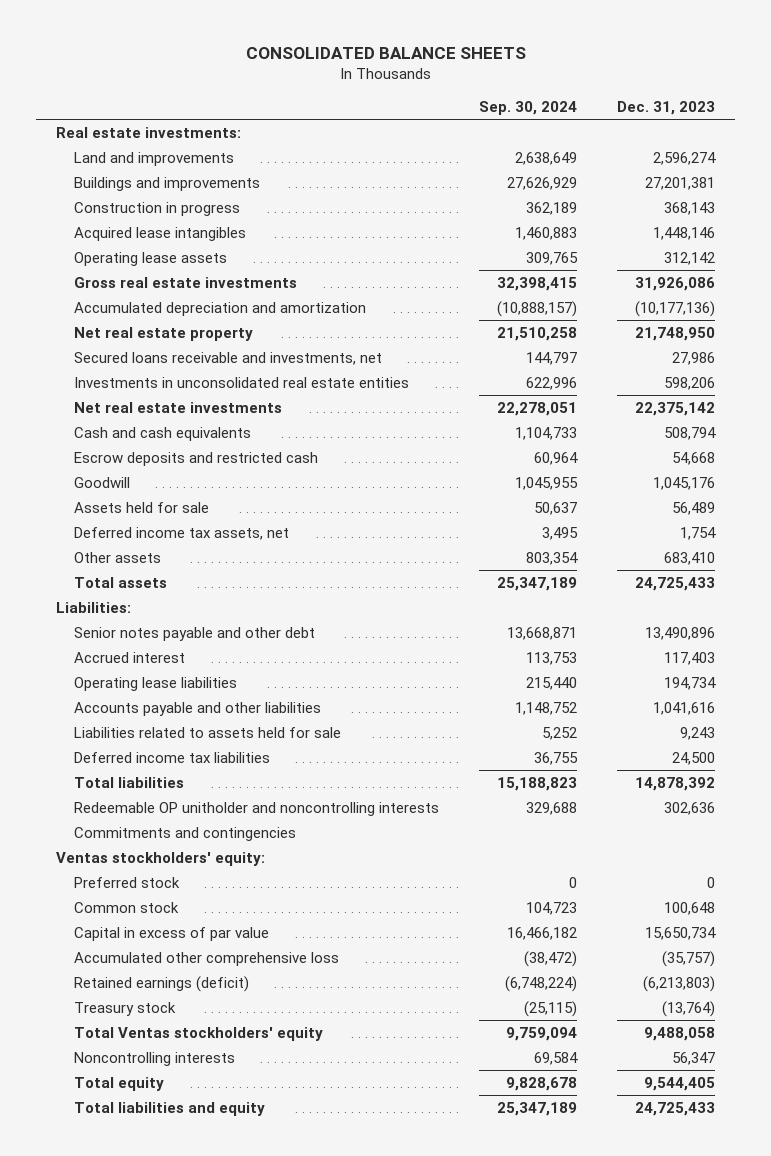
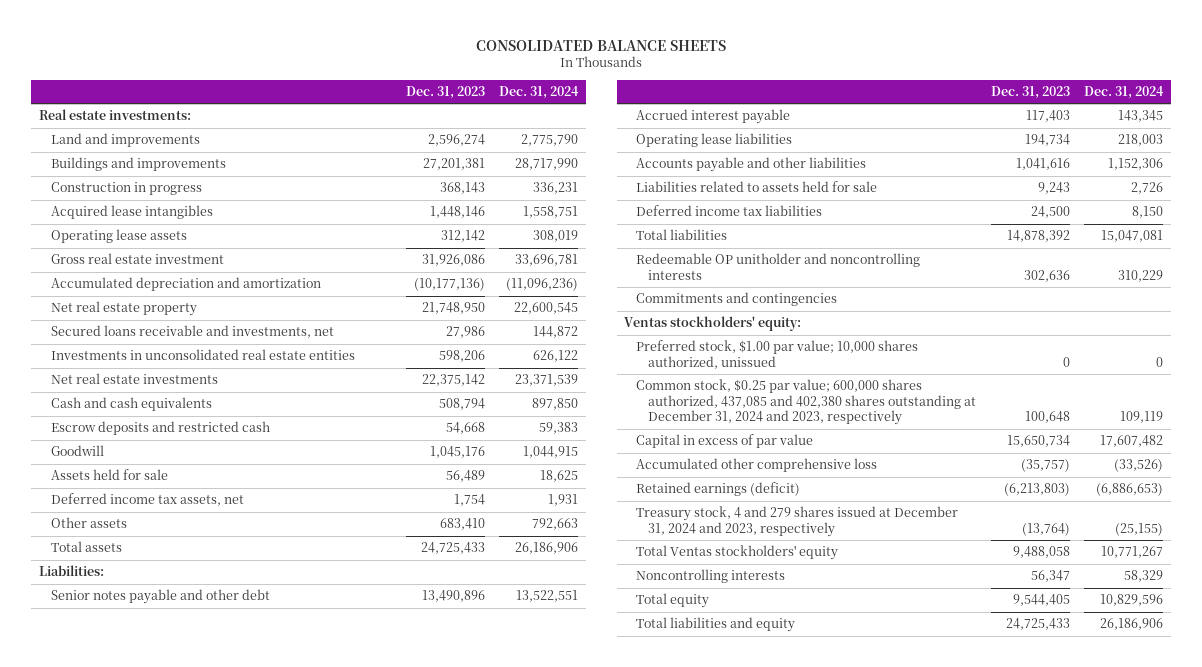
[479,101,578,116] Sep. 30, 2024 -> none
none -> [499,85,580,99] Dec. 31, 2024
[74,276,298,288] Gross real estate investments -> [50,253,224,265] Gross real estate investment
[74,651,186,663] Accrued interest -> [636,109,791,125] Accrued interest payable
[74,876,181,888] Preferred stock -> [636,340,919,369] Preferred stock, $1.00 par value; 10,000 shares authorized, unissued
[74,901,180,913] Common stock -> [636,379,977,426] Common stock, $0.25 par value; 600,000 shares authorized, 437,085 and 402,380 shares outstanding at December 31, 2024 and 2023, respectively
[74,1001,177,1016] Treasury stock -> [636,506,959,537] Treasury stock, 4 and 279 shares issued at December 31, 2024 and 2023, respectively

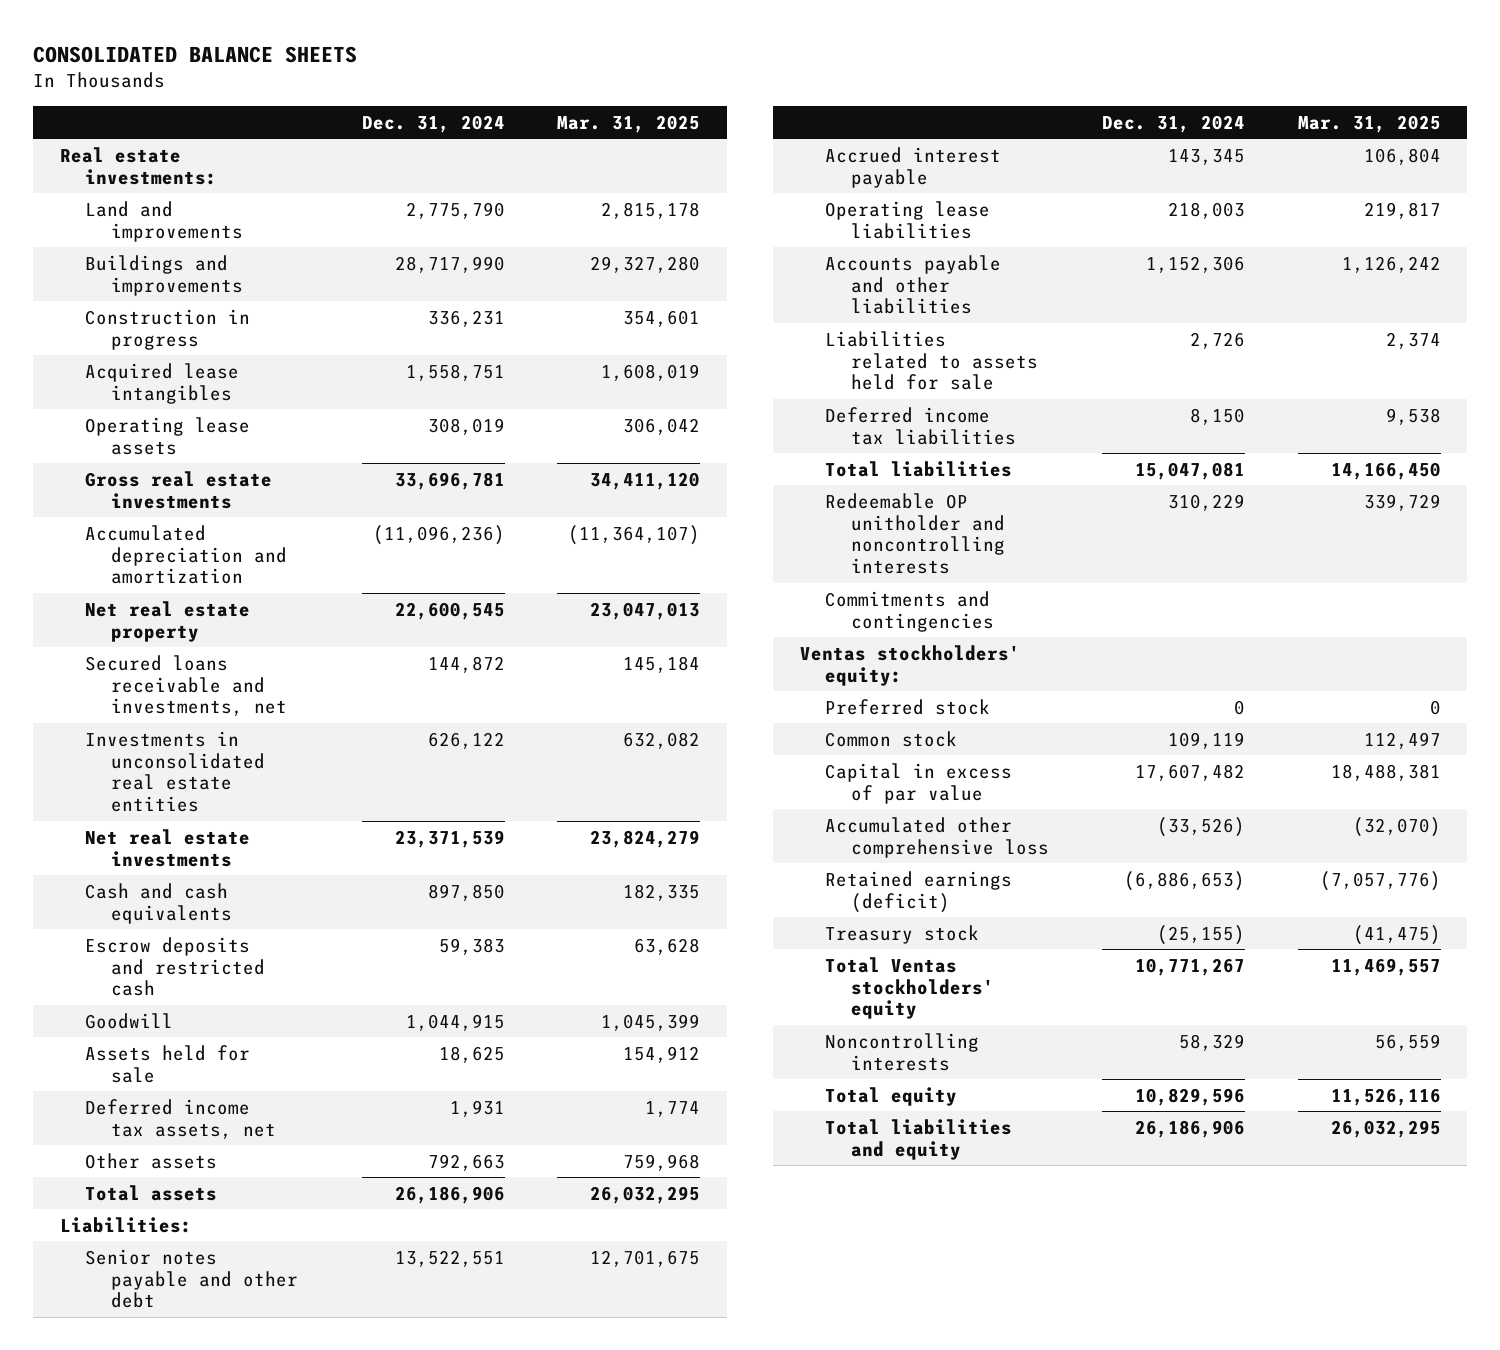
[405,85,485,99] Dec. 31, 2023 -> none
none -> [557,114,701,133] Mar. 31, 2025
[50,253,224,265] Gross real estate investment -> [85,470,273,509] Gross real estate investments
[636,340,919,369] Preferred stock, $1.00 par value; 10,000 shares authorized, unissued -> [825,698,991,715] Preferred stock
[636,379,977,426] Common stock, $0.25 par value; 600,000 shares authorized, 437,085 and 402,380 shares outstanding at December 31, 2024 and 2023, respectively -> [825,730,958,747] Common stock
[636,506,959,537] Treasury stock, 4 and 279 shares issued at December 31, 2024 and 2023, respectively -> [825,924,980,944] Treasury stock

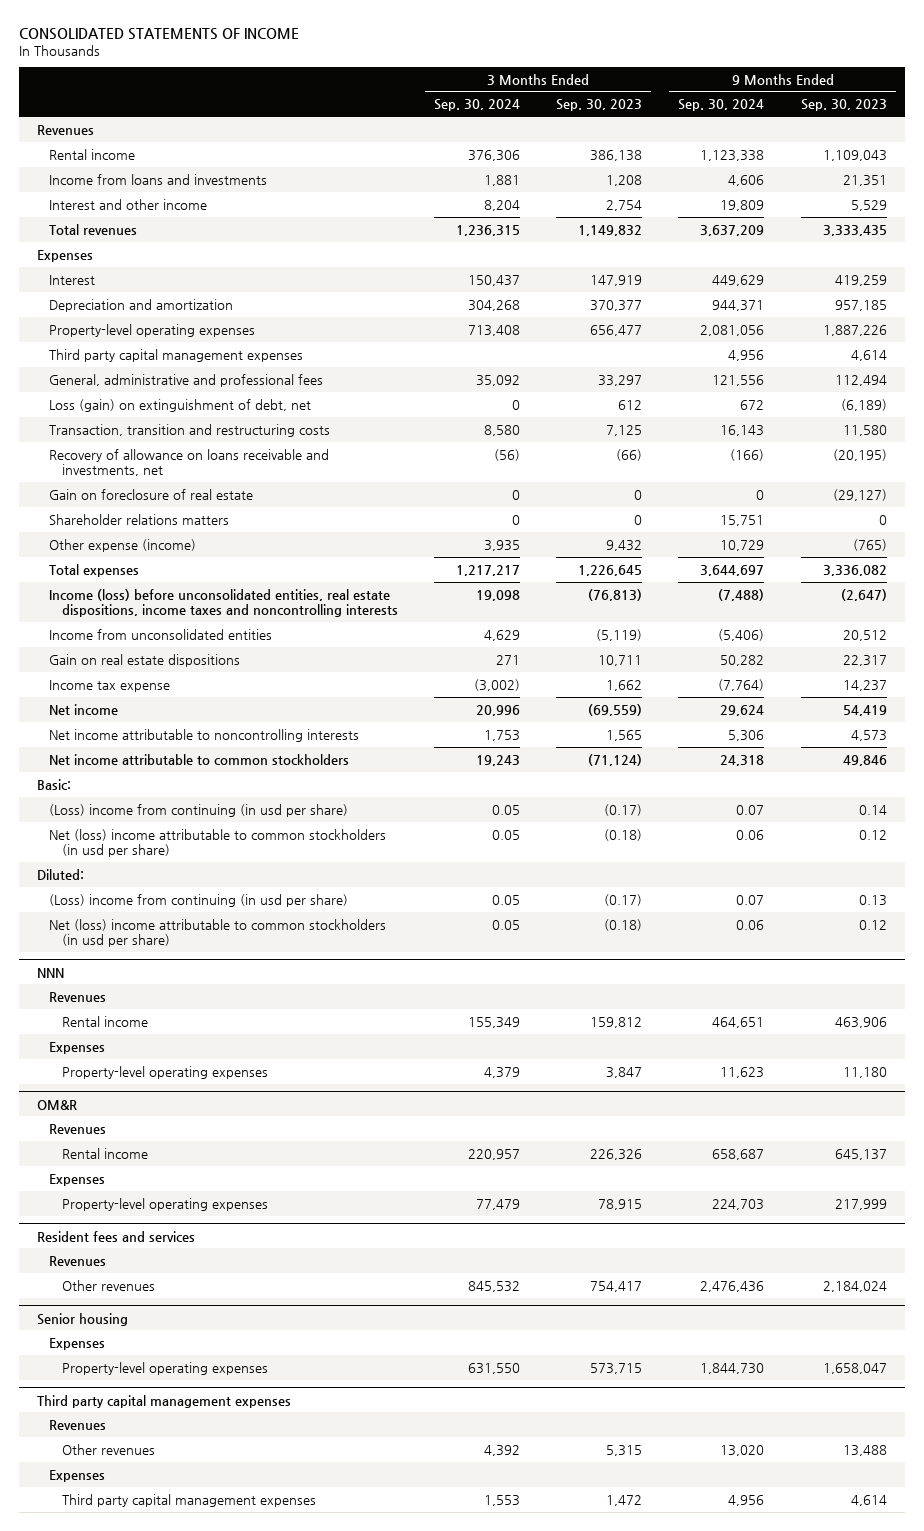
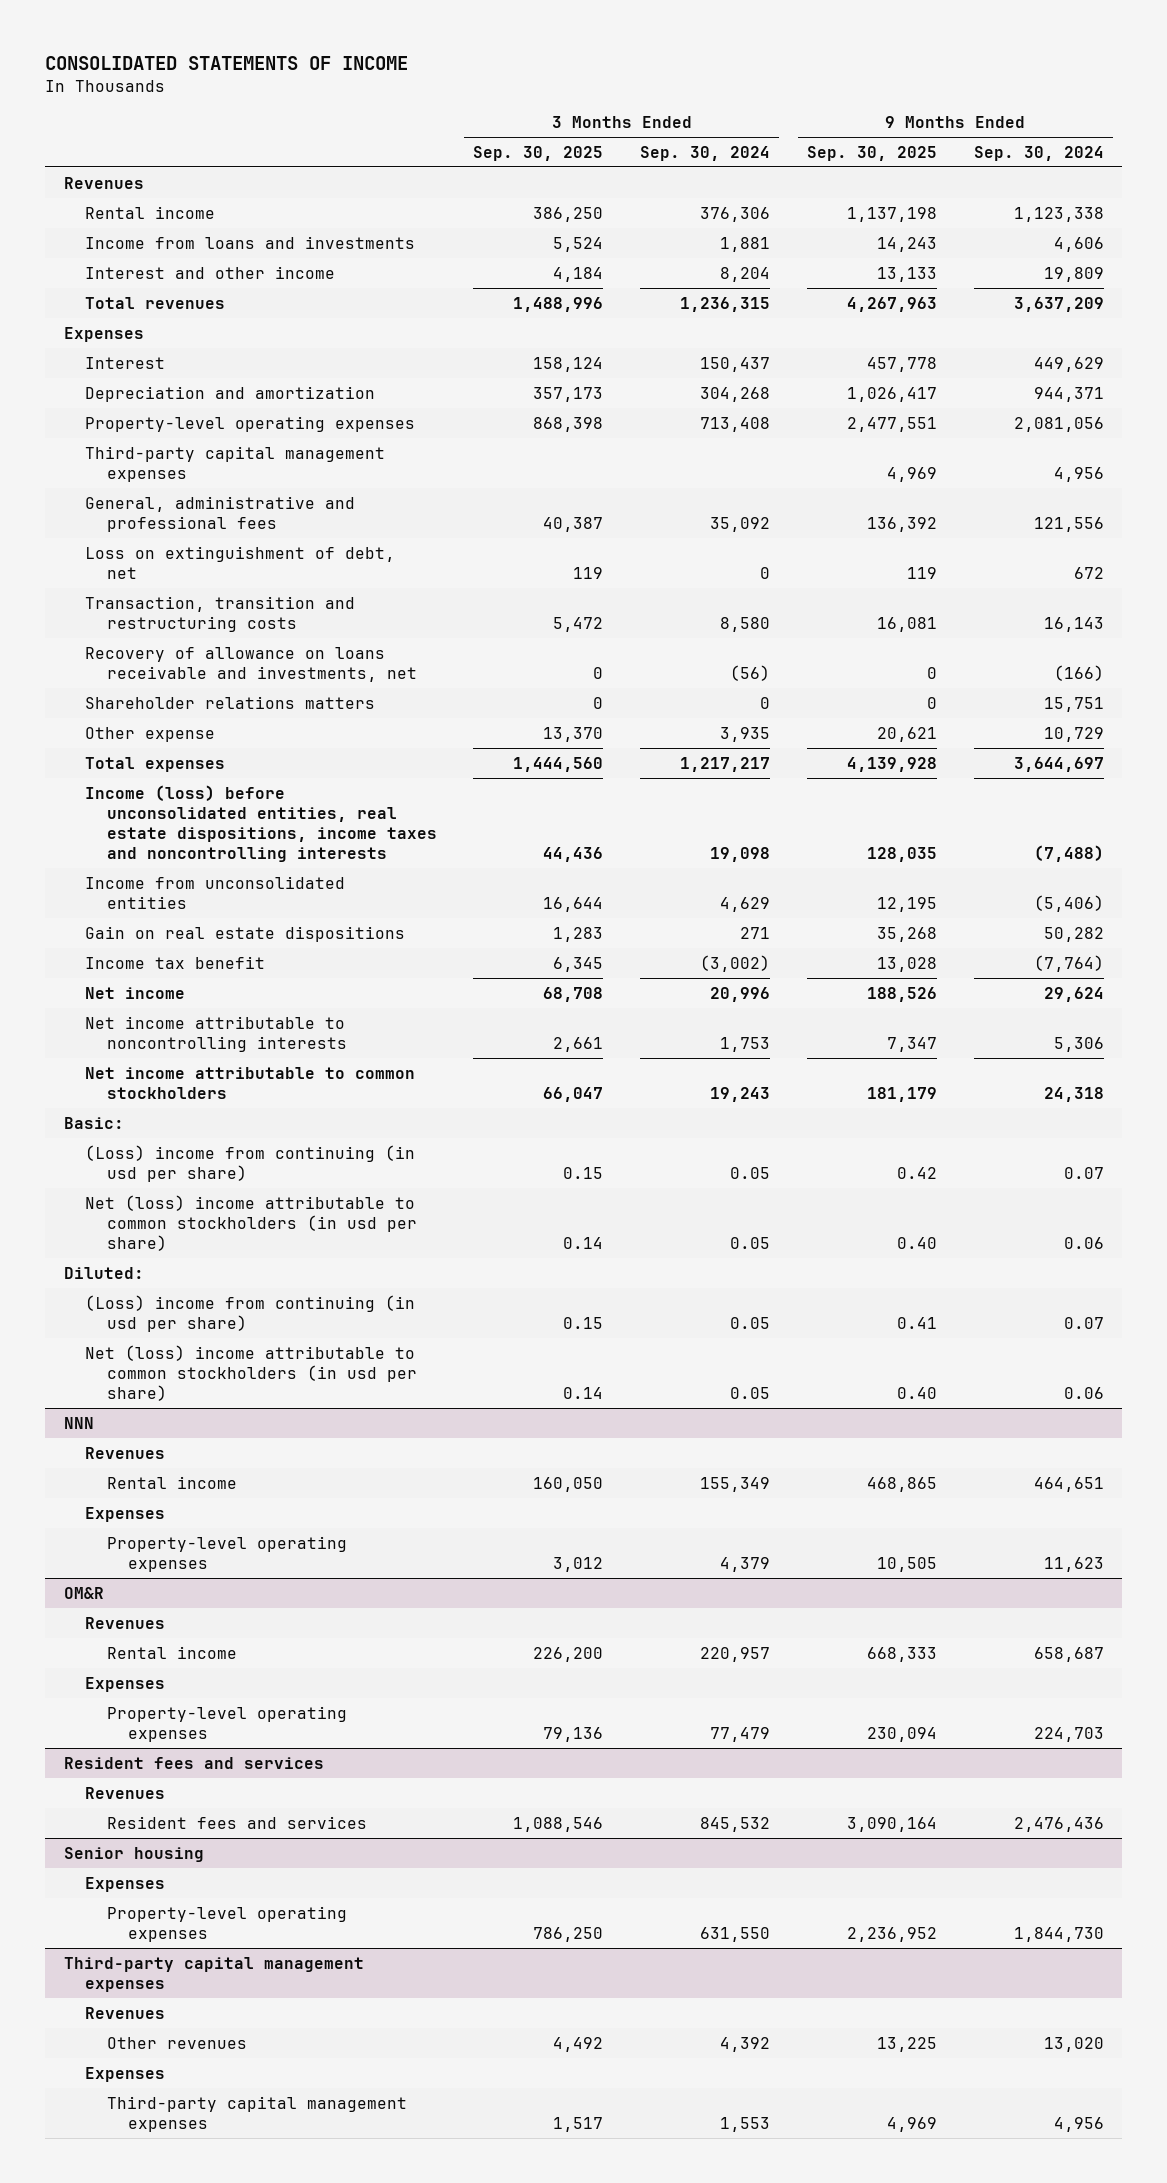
[556,99,643,112] Sep. 30, 2023 -> none
[800,99,887,112] Sep. 30, 2023 -> none
none -> [473,145,604,161] Sep. 30, 2025
none -> [806,145,937,161] Sep. 30, 2025
[49,348,304,362] Third party capital management expenses -> [85,445,386,482] Third-party capital management expenses
[49,398,312,412] Loss (gain) on extinguishment of debt, net -> [85,545,396,579] Loss on extinguishment of debt, net
[49,488,254,500] Gain on foreclosure of real estate -> none
[49,538,197,552] Other expense (income) -> [85,726,216,742] Other expense
[49,679,171,692] Income tax expense -> [85,955,266,969] Income tax benefit
[61,1279,155,1291] Other revenues -> [106,1815,367,1829] Resident fees and services
[37,1394,292,1408] Third party capital management expenses -> [63,1956,364,1992] Third-party capital management expenses
[61,1493,316,1507] Third party capital management expenses -> [106,2095,407,2132] Third-party capital management expenses

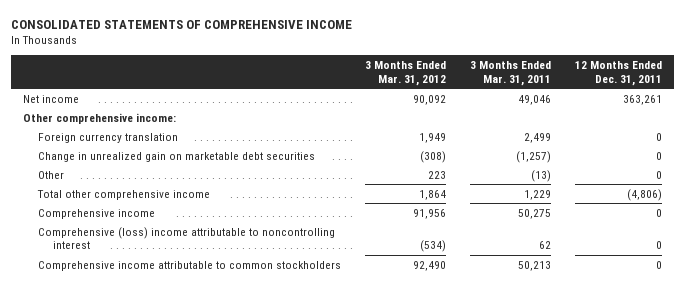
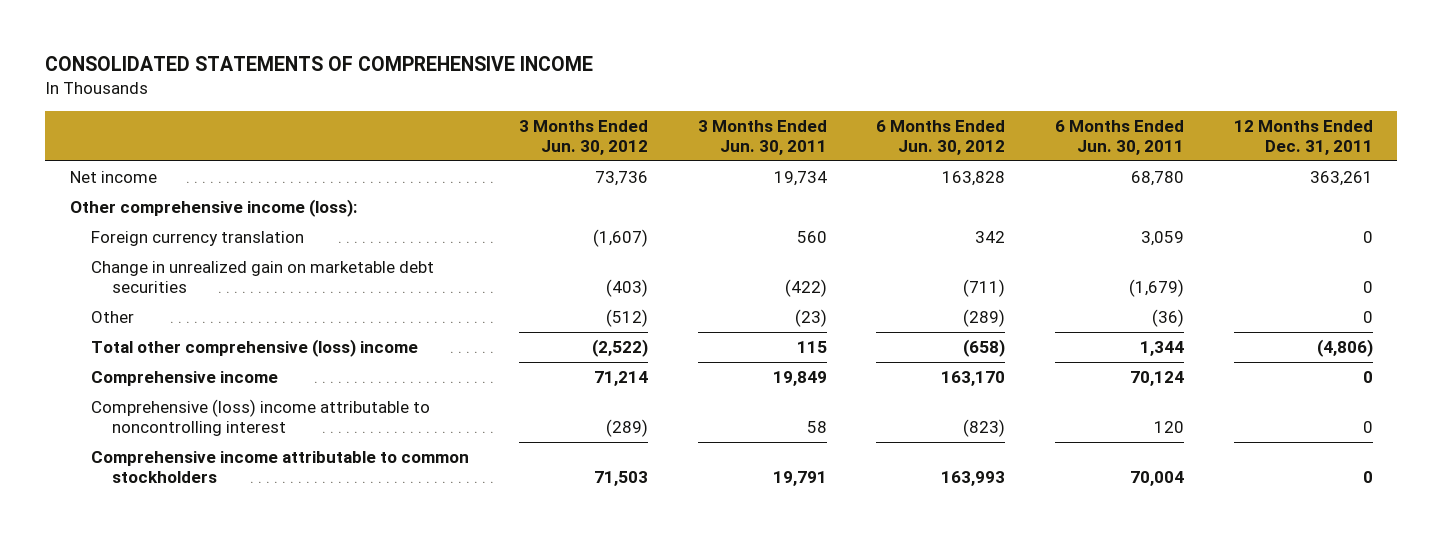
[365,61,447,86] 3 Months Ended Mar. 31, 2012 -> none
[470,61,552,86] 3 Months Ended Mar. 31, 2011 -> none
none -> [518,119,648,155] 3 Months Ended Jun. 30, 2012
none -> [697,119,827,155] 3 Months Ended Jun. 30, 2011
none -> [876,119,1006,155] 6 Months Ended Jun. 30, 2012
none -> [1054,119,1184,155] 6 Months Ended Jun. 30, 2011
[22,112,176,124] Other comprehensive income: -> [69,199,357,218] Other comprehensive income (loss):
[37,189,211,200] Total other comprehensive income -> [91,339,419,358] Total other comprehensive (loss) income

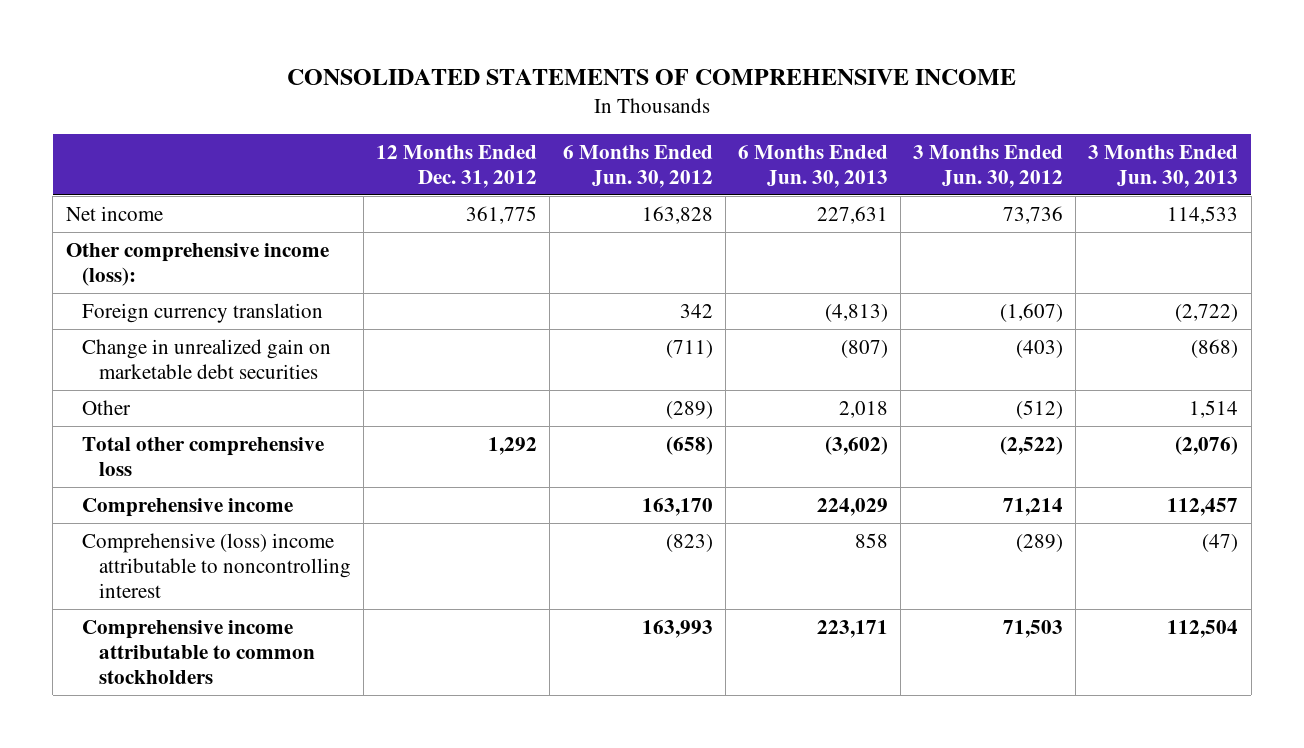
[697,119,827,155] 3 Months Ended Jun. 30, 2011 -> none
[1054,119,1184,155] 6 Months Ended Jun. 30, 2011 -> none
[1233,119,1373,155] 12 Months Ended Dec. 31, 2011 -> none
none -> [376,144,538,188] 12 Months Ended Dec. 31, 2012
none -> [737,144,888,188] 6 Months Ended Jun. 30, 2013
none -> [1088,144,1239,188] 3 Months Ended Jun. 30, 2013
[91,339,419,358] Total other comprehensive (loss) income -> [82,436,325,476] Total other comprehensive loss

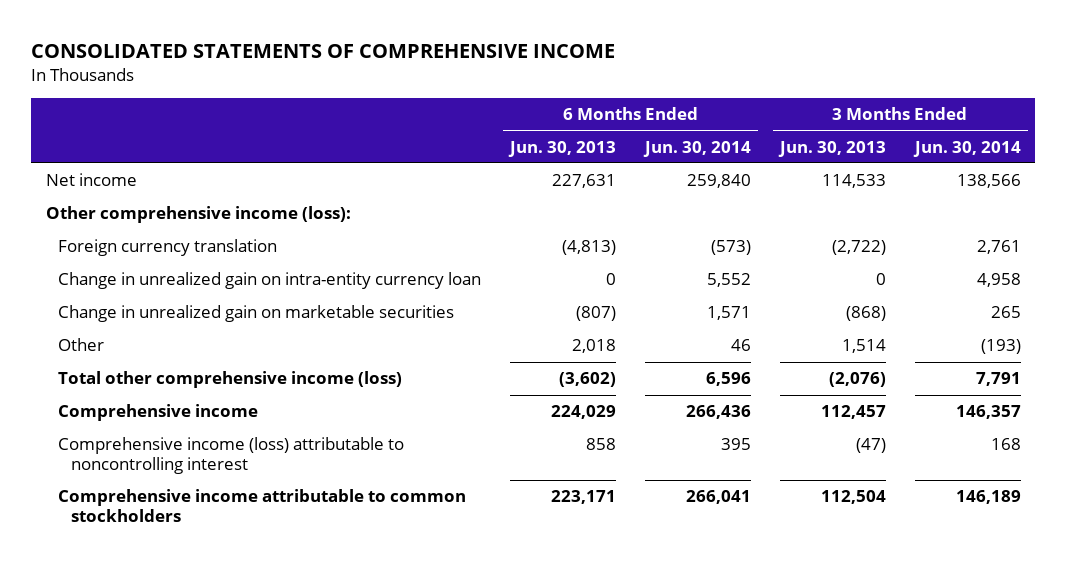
[376,144,538,188] 12 Months Ended Dec. 31, 2012 -> none
[562,144,713,188] 6 Months Ended Jun. 30, 2012 -> none
[913,144,1064,188] 3 Months Ended Jun. 30, 2012 -> none
none -> [643,140,752,157] Jun. 30, 2014
none -> [912,140,1021,157] Jun. 30, 2014
none -> [58,272,482,290] Change in unrealized gain on intra-entity currency loan
[82,338,332,379] Change in unrealized gain on marketable debt securities -> [58,305,455,323] Change in unrealized gain on marketable securities
[82,436,325,476] Total other comprehensive loss -> [58,371,403,389] Total other comprehensive income (loss)
[82,532,351,598] Comprehensive (loss) income attributable to noncontrolling interest -> [58,437,405,475] Comprehensive income (loss) attributable to noncontrolling interest

